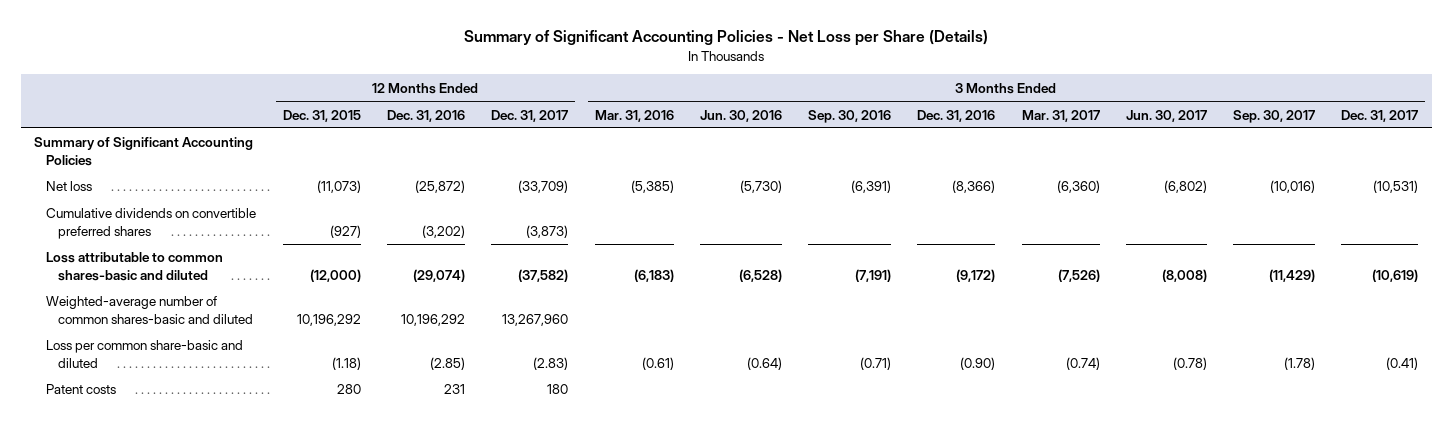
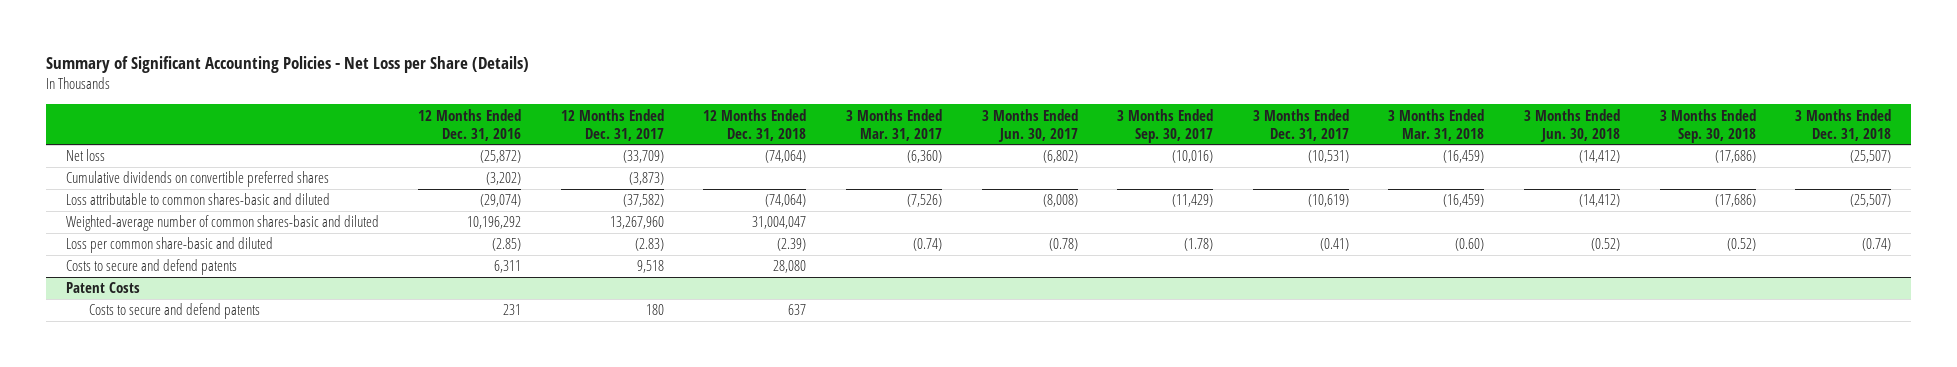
[282,109,361,122] Dec. 31, 2015 -> none
[594,109,674,122] Mar. 31, 2016 -> none
[699,109,782,122] Jun. 30, 2016 -> none
[808,109,892,123] Sep. 30, 2016 -> none
[917,109,996,122] Dec. 31, 2016 -> none
none -> [703,108,807,141] 12 Months Ended Dec. 31, 2018
none -> [1388,108,1485,141] 3 Months Ended Mar. 31, 2018
none -> [1523,108,1620,142] 3 Months Ended Jun. 30, 2018
none -> [1659,108,1756,143] 3 Months Ended Sep. 30, 2018
none -> [1795,108,1892,141] 3 Months Ended Dec. 31, 2018
[34,137,254,166] Summary of Significant Accounting Policies -> none
none -> [65,259,237,276] Costs to secure and defend patents
none -> [65,282,140,294] Patent Costs
[46,384,117,395] Patent costs -> [89,303,261,320] Costs to secure and defend patents

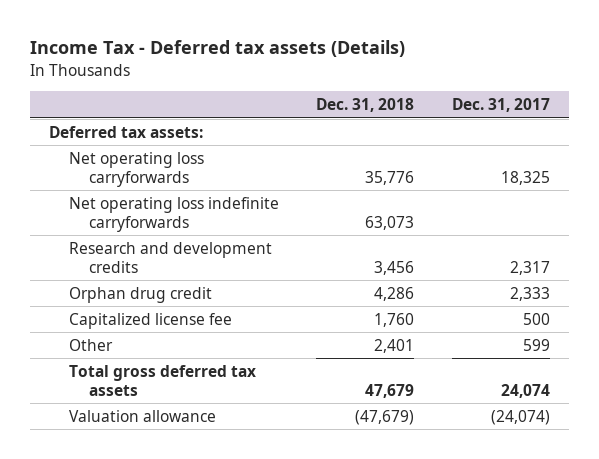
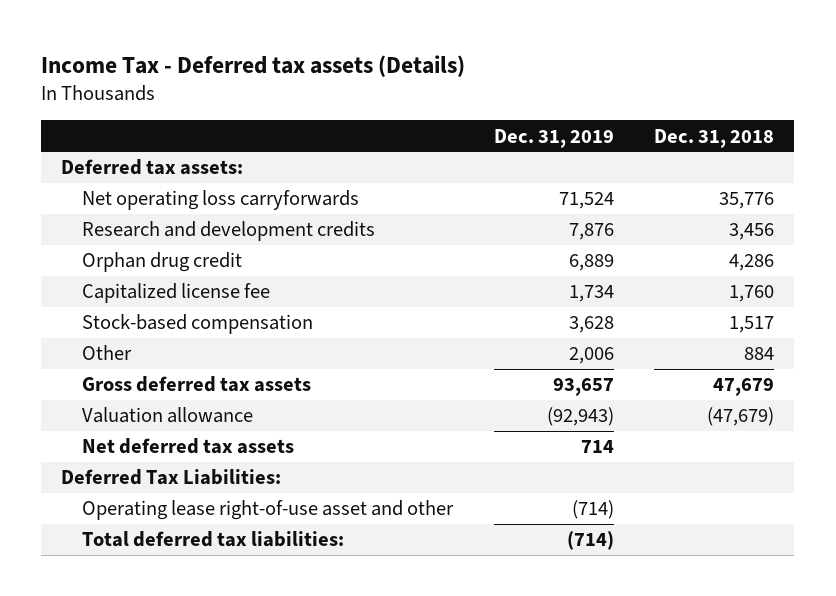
[451,98,550,113] Dec. 31, 2017 -> none
none -> [493,128,614,148] Dec. 31, 2019
[68,196,279,232] Net operating loss indefinite carryforwards -> none
none -> [82,314,314,335] Stock-based compensation
[374,338,415,353] 2,401 -> [744,347,775,361] 884
[68,364,256,396] Total gross deferred tax assets -> [82,376,312,393] Gross deferred tax assets
none -> [82,438,295,455] Net deferred tax assets
none -> [61,469,282,486] Deferred Tax Liabilities:
none -> [82,500,455,521] Operating lease right-of-use asset and other
none -> [82,531,345,548] Total deferred tax liabilities:

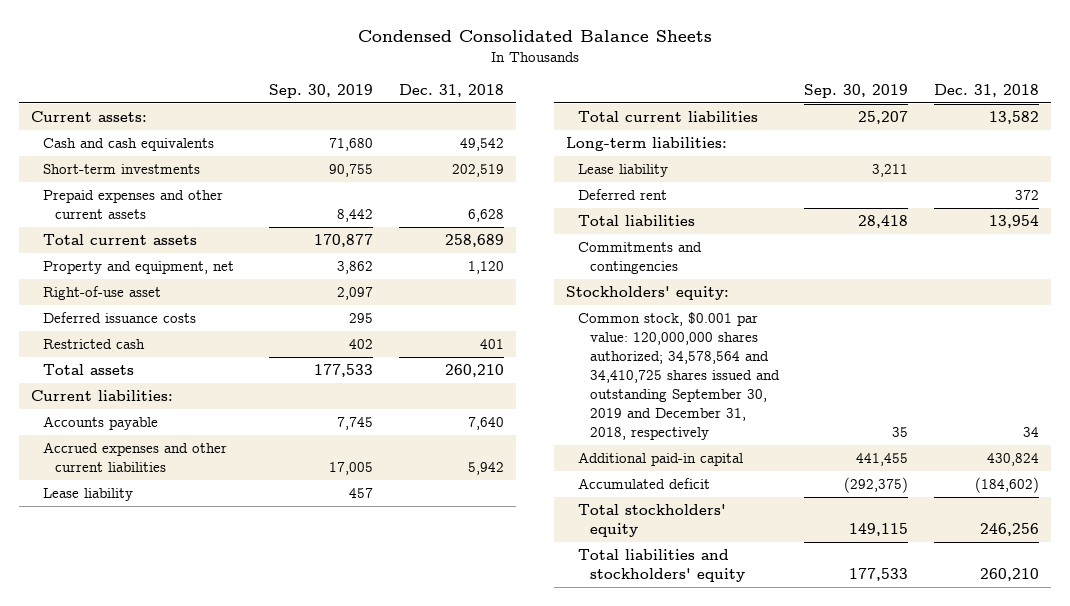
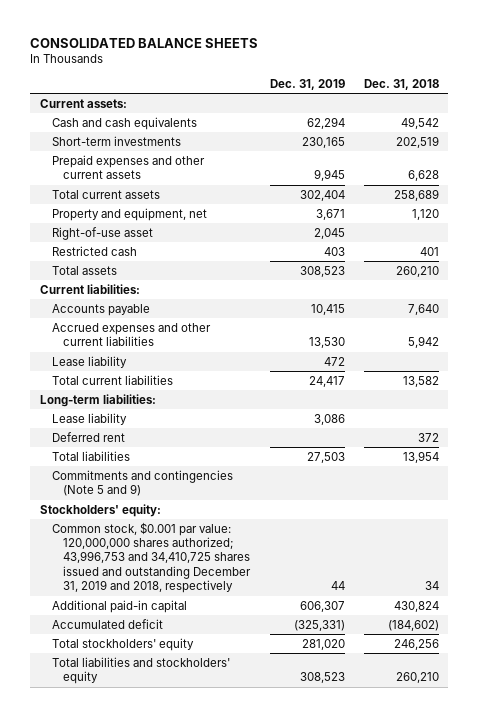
[358,29,713,42] Condensed Consolidated Balance Sheets -> [30,37,259,48] CONSOLIDATED BALANCE SHEETS
[269,83,374,98] Sep. 30, 2019 -> none
none -> [269,78,345,90] Dec. 31, 2019
[43,312,197,324] Deferred issuance costs -> none
[578,242,703,275] Commitments and contingencies -> [51,469,233,497] Commitments and contingencies (Note 5 and 9)
[578,312,781,441] Common stock, $0.001 par value: 120,000,000 shares authorized; 34,578,564 and 34,410,725 shares issued and outstanding September 30, 2019 and December 31, 2018, respectively -> [51,521,252,594] Common stock, $0.001 par value: 120,000,000 shares authorized; 43,996,753 and 34,410,725 shares issued and outstanding December 31, 2019 and 2018, respectively

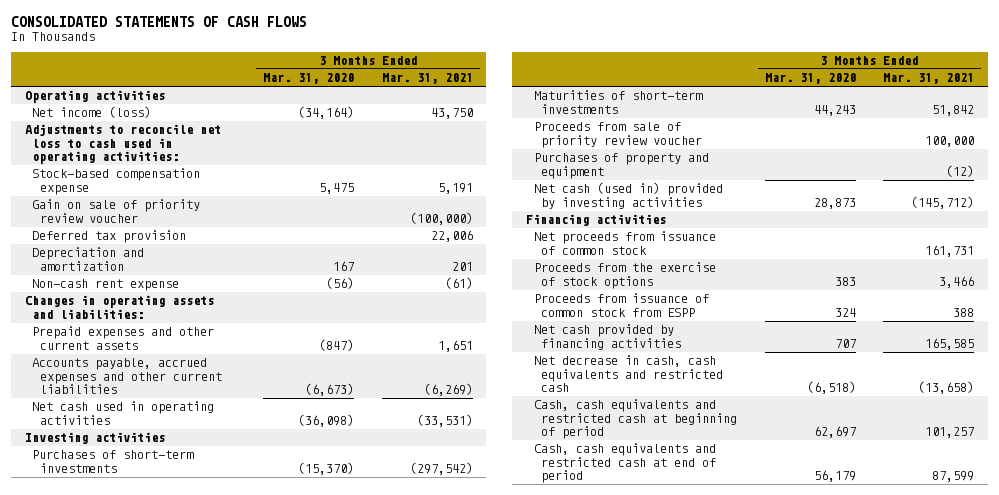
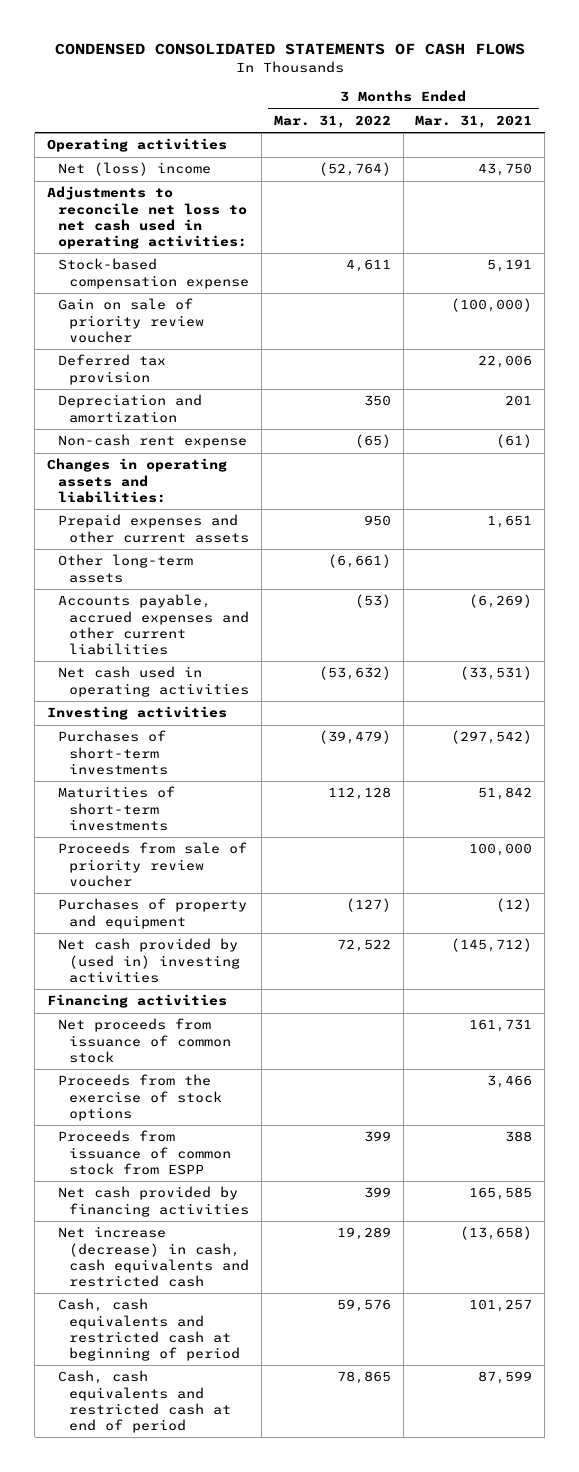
[11,16,308,28] CONSOLIDATED STATEMENTS OF CASH FLOWS -> [54,43,525,56] CONDENSED CONSOLIDATED STATEMENTS OF CASH FLOWS
[263,73,355,85] Mar. 31, 2020 -> none
none -> [273,114,391,128] Mar. 31, 2022
[32,106,152,119] Net income (loss) -> [58,162,212,177] Net (loss) income
[24,124,221,165] Adjustments to reconcile net loss to cash used in operating activities: -> [46,186,248,249] Adjustments to reconcile net loss to net cash used in operating activities:
none -> [58,554,194,583] Other long-term assets
[533,182,723,209] Net cash (used in) provided by investing activities -> [58,938,241,983] Net cash provided by (used in) investing activities
[533,355,724,393] Net decrease in cash, cash equivalents and restricted cash -> [58,1226,250,1287] Net increase (decrease) in cash, cash equivalents and restricted cash

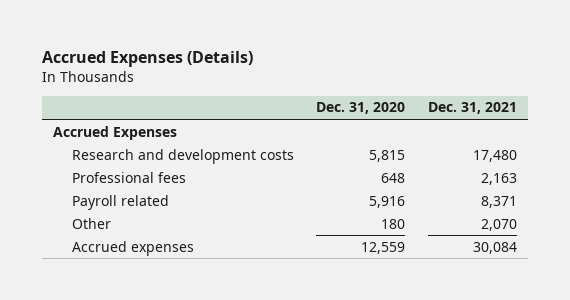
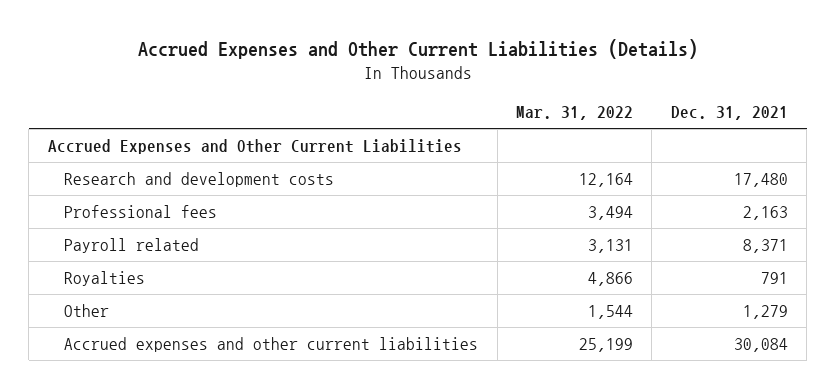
[41,51,253,68] Accrued Expenses (Details) -> [137,39,698,60] Accrued Expenses and Other Current Liabilities (Details)
[316,102,406,115] Dec. 31, 2020 -> none
none -> [516,105,634,120] Mar. 31, 2022
[53,125,178,140] Accrued Expenses -> [47,138,462,154] Accrued Expenses and Other Current Liabilities
none -> [64,270,146,286] Royalties
[480,218,517,231] 2,070 -> [742,304,788,319] 1,279
[71,240,194,256] Accrued expenses -> [64,336,479,352] Accrued expenses and other current liabilities

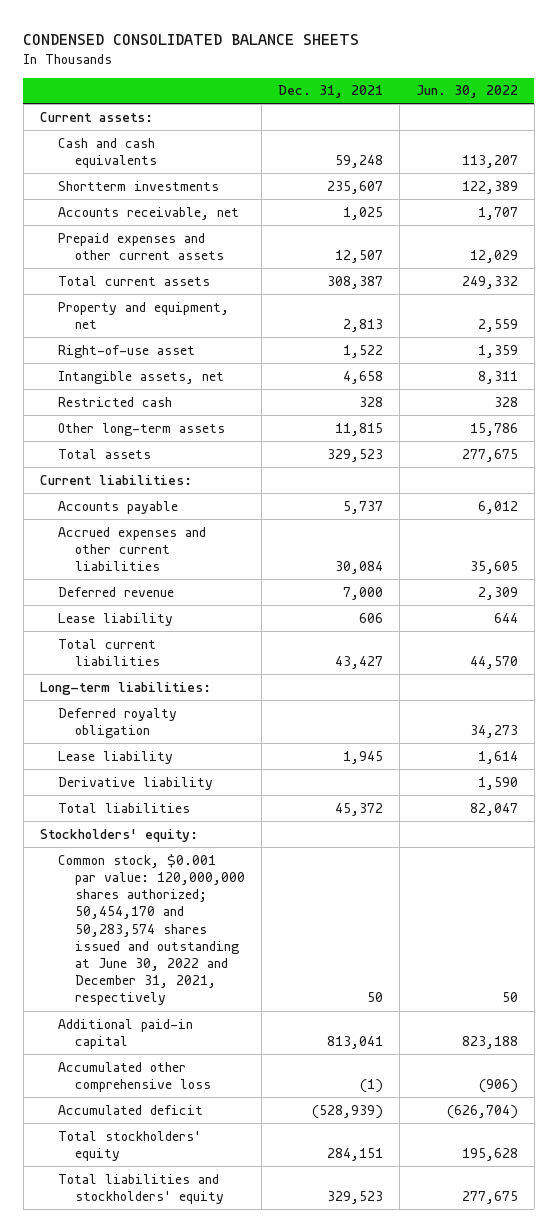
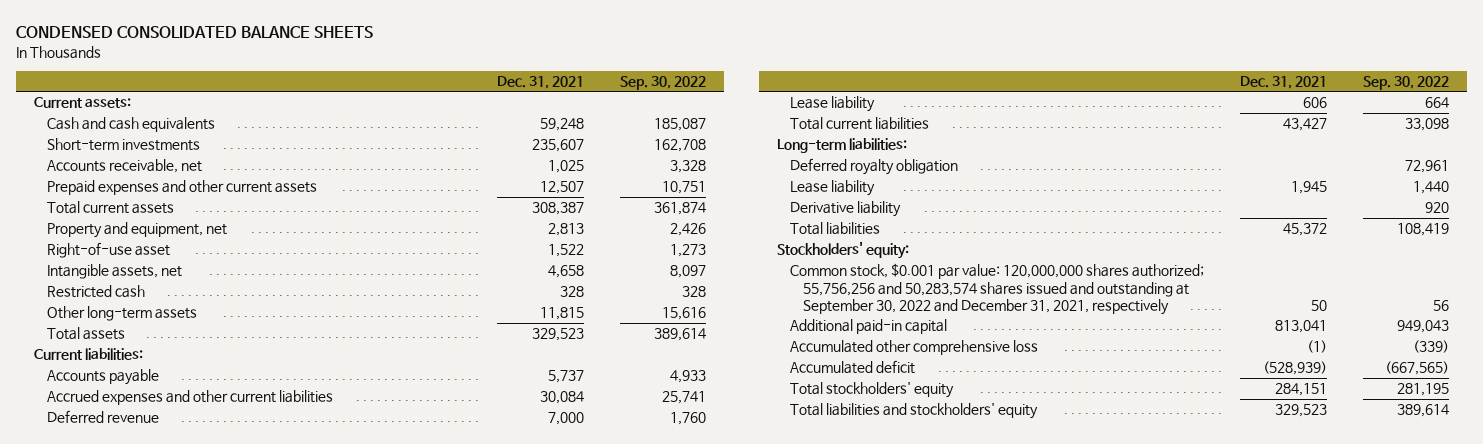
[415,85,518,99] Jun. 30, 2022 -> none
none -> [619,76,706,91] Sep. 30, 2022
[57,180,219,191] Shortterm investments -> [46,138,200,152] Short-term investments
[57,853,246,1006] Common stock, $0.001 par value: 120,000,000 shares authorized; 50,454,170 and 50,283,574 shares issued and outstanding at June 30, 2022 and December 31, 2021, respectively -> [789,263,1204,315] Common stock, $0.001 par value: 120,000,000 shares authorized; 55,756,256 and 50,283,574 shares issued and outstanding at September 30, 2022 and December 31, 2021, respectively

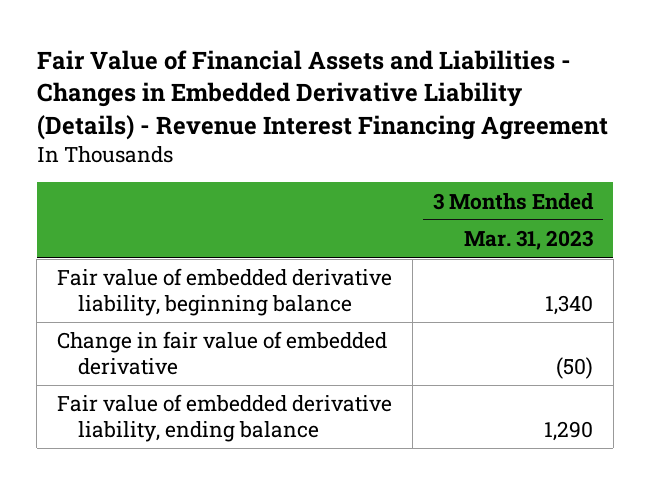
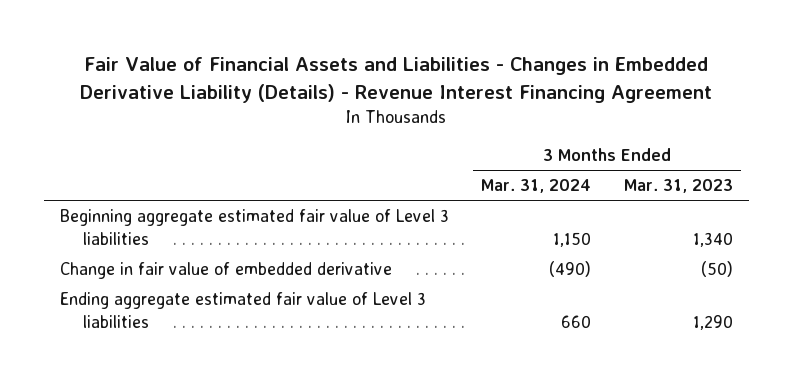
none -> [481,179,592,194] Mar. 31, 2024
[57,268,393,316] Fair value of embedded derivative liability, beginning balance -> [60,208,450,245] Beginning aggregate estimated fair value of Level 3 liabilities
[57,394,393,442] Fair value of embedded derivative liability, ending balance -> [60,291,427,328] Ending aggregate estimated fair value of Level 3 liabilities

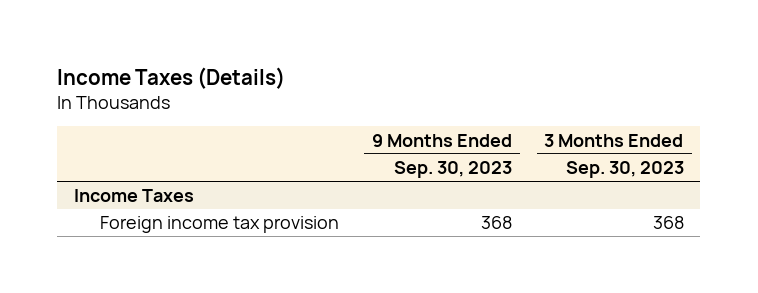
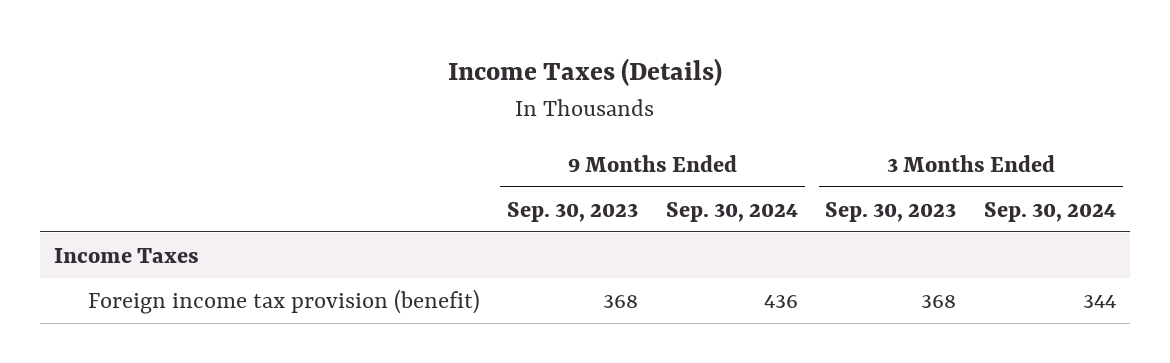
none -> [665,201,798,222] Sep. 30, 2024
none -> [984,201,1117,222] Sep. 30, 2024
[99,216,339,234] Foreign income tax provision -> [87,288,480,314] Foreign income tax provision (benefit)

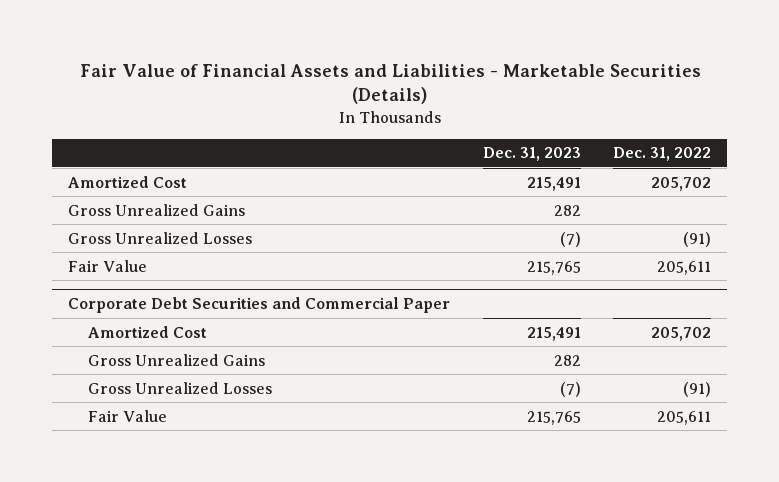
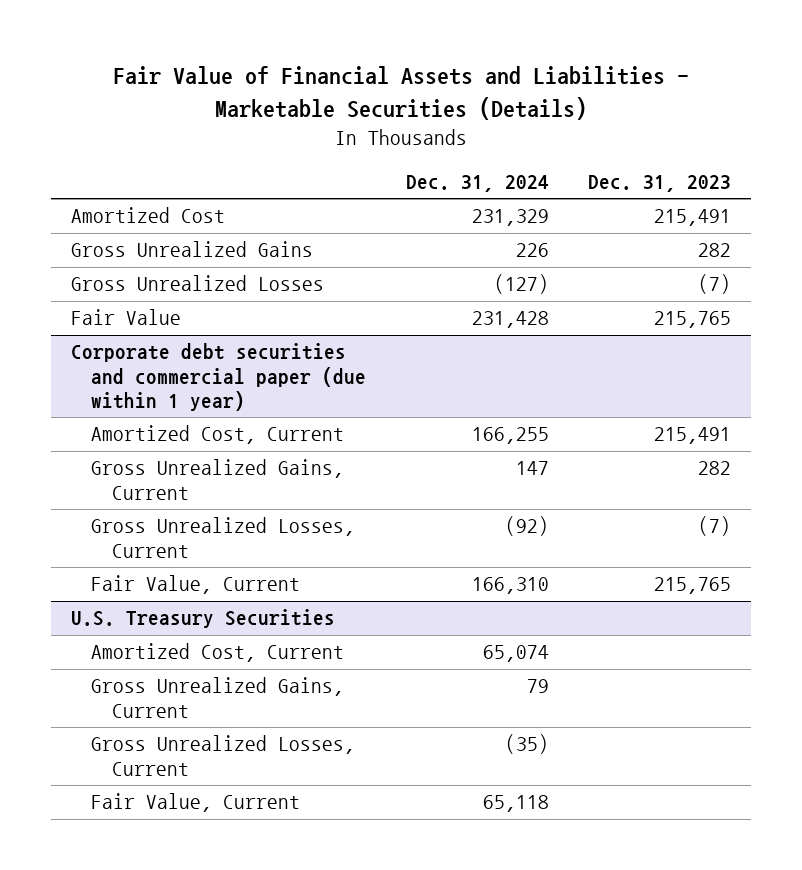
[612,147,711,162] Dec. 31, 2022 -> none
none -> [405,175,549,193] Dec. 31, 2024
[68,297,451,314] Corporate Debt Securities and Commercial Paper -> [70,343,367,411] Corporate debt securities and commercial paper (due within 1 year)
[88,325,208,338] Amortized Cost -> [91,425,345,445] Amortized Cost, Current
[88,353,266,366] Gross Unrealized Gains -> [91,459,345,500] Gross Unrealized Gains, Current
[88,381,273,394] Gross Unrealized Losses -> [91,517,356,558] Gross Unrealized Losses, Current
[88,409,168,422] Fair Value -> [91,575,301,595] Fair Value, Current
none -> [70,609,335,629] U.S. Treasury Securities
none -> [91,643,345,663] Amortized Cost, Current
none -> [91,677,345,718] Gross Unrealized Gains, Current
none -> [91,735,356,776] Gross Unrealized Losses, Current
none -> [91,793,301,813] Fair Value, Current

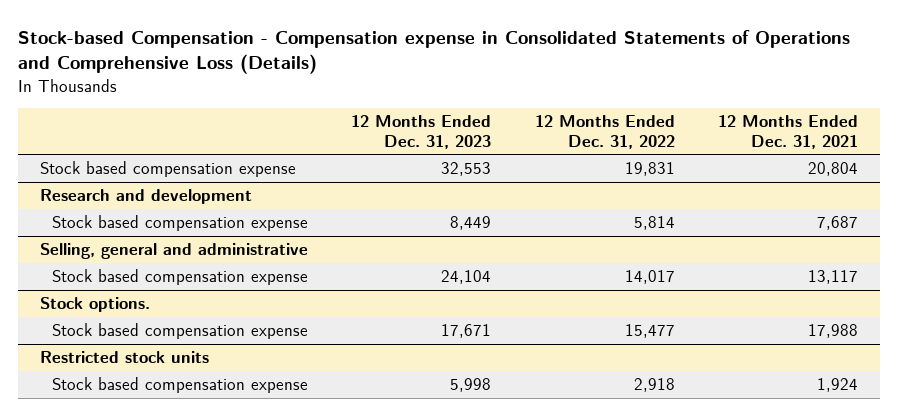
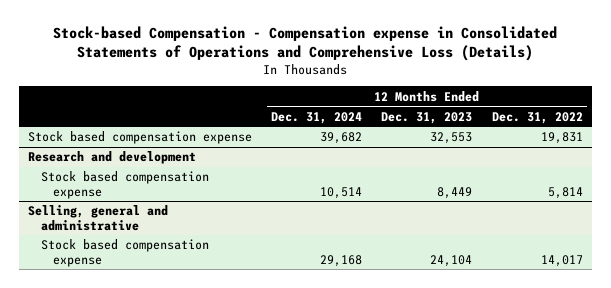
[718,115,859,149] 12 Months Ended Dec. 31, 2021 -> none
none -> [271,111,363,124] Dec. 31, 2024
[39,297,150,313] Stock options. -> none
[51,323,308,340] Stock based compensation expense -> none
[39,351,209,364] Restricted stock units -> none
[51,377,308,394] Stock based compensation expense -> none

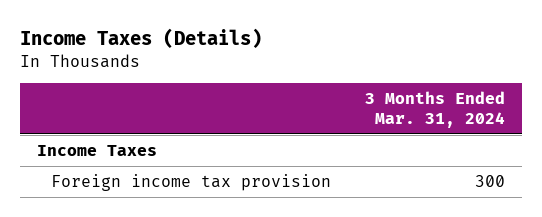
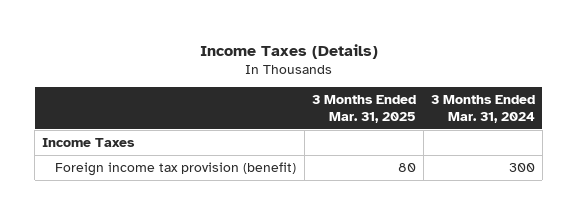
none -> [311,94,416,123] 3 Months Ended Mar. 31, 2025
[51,173,332,191] Foreign income tax provision -> [55,162,297,177] Foreign income tax provision (benefit)

